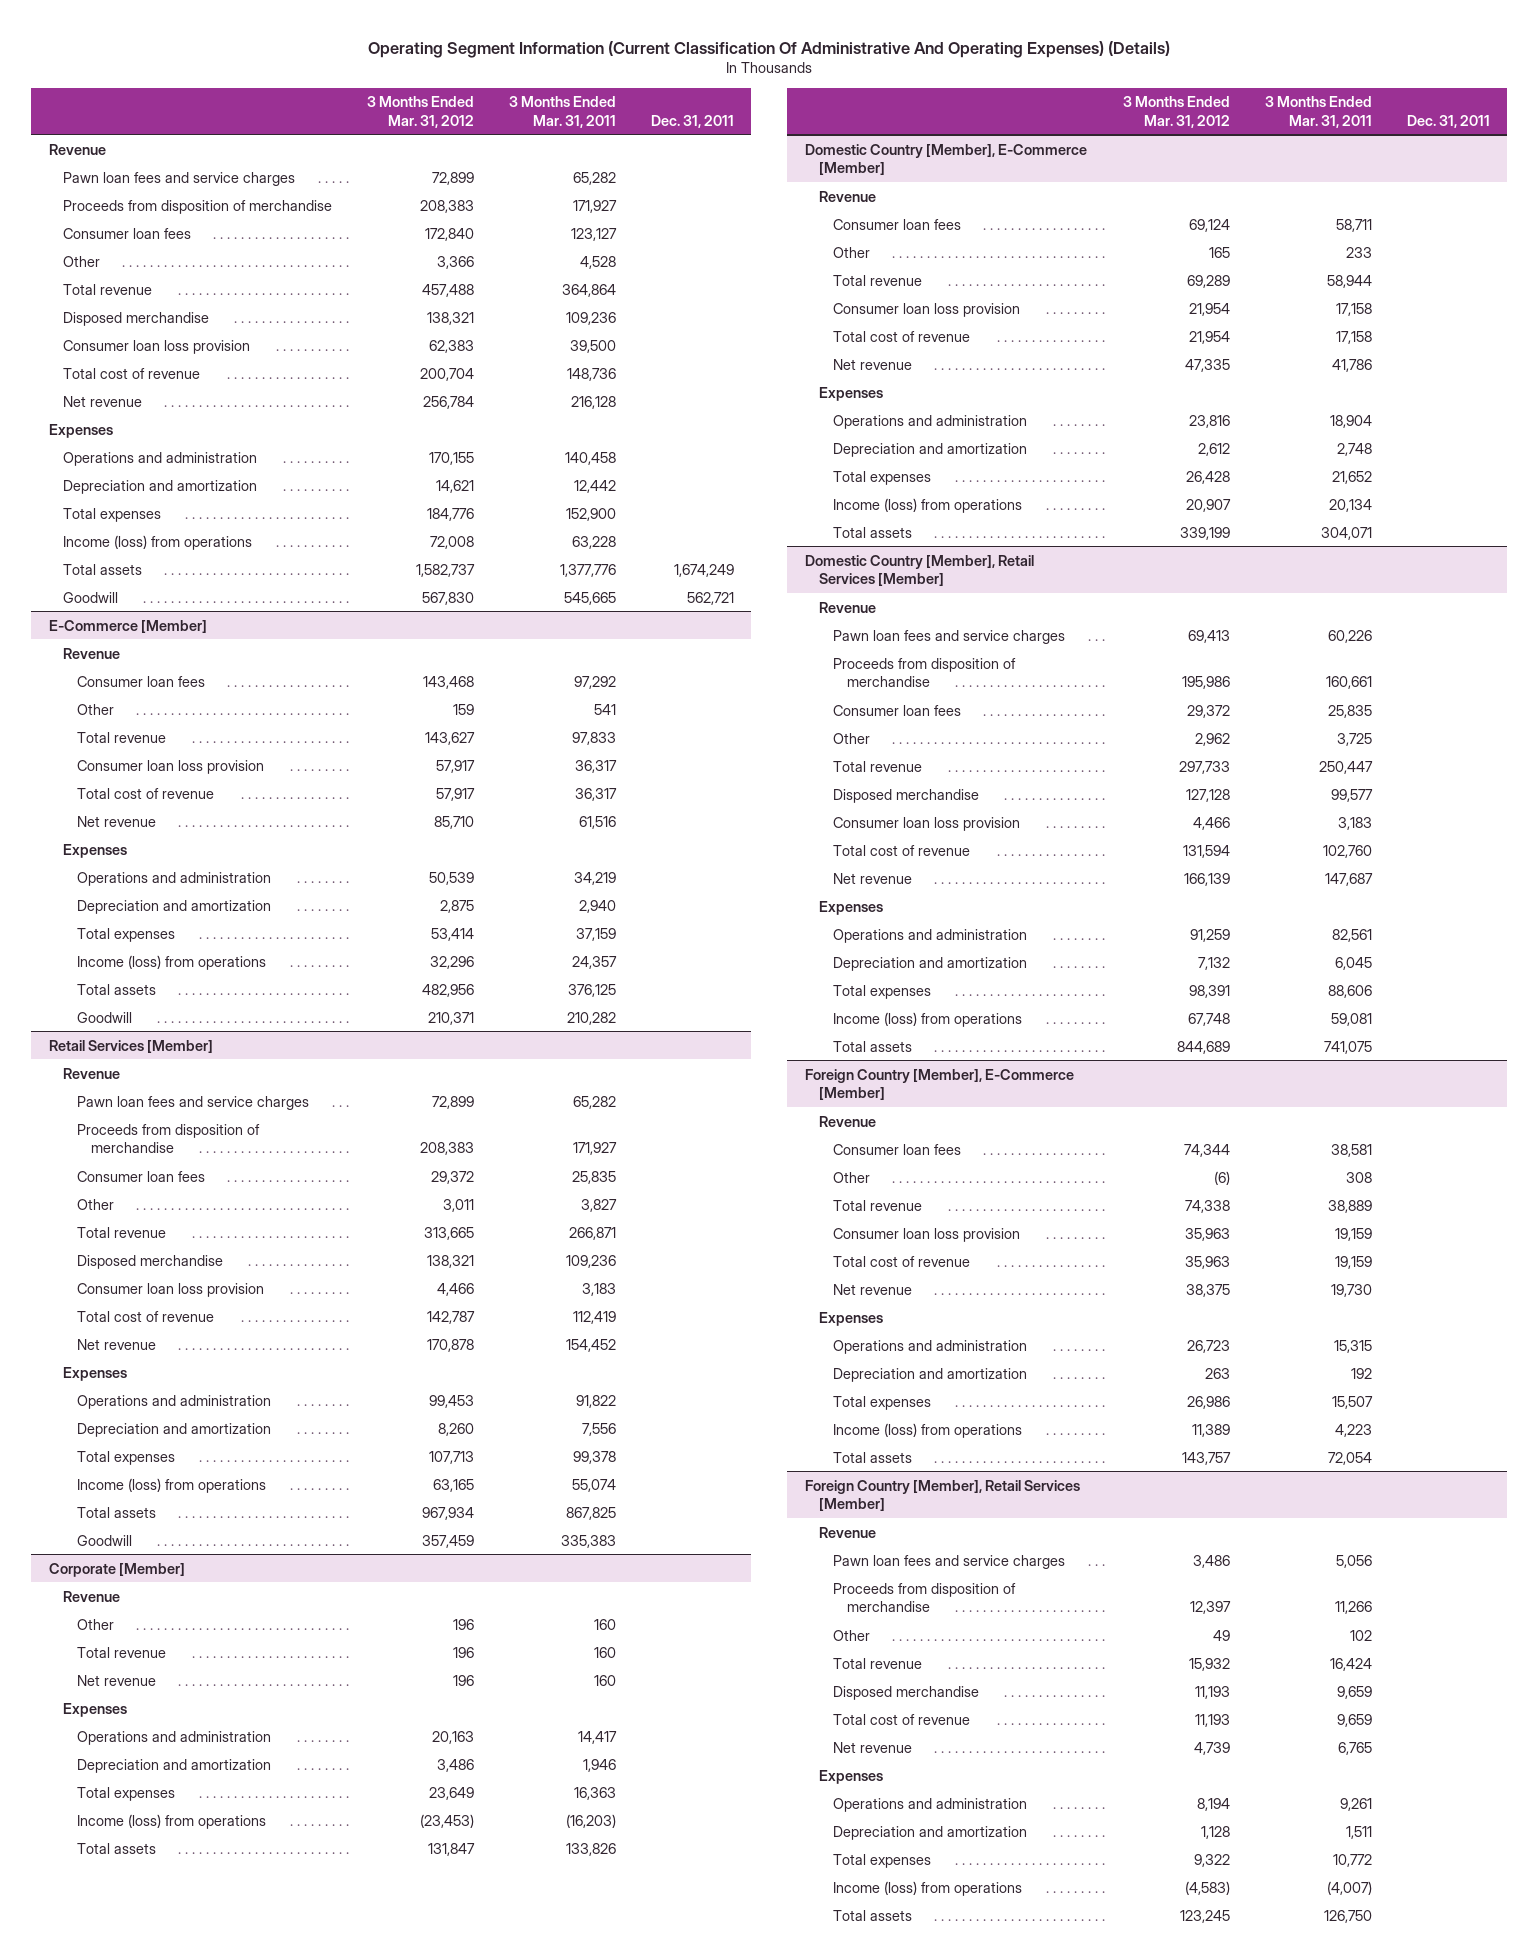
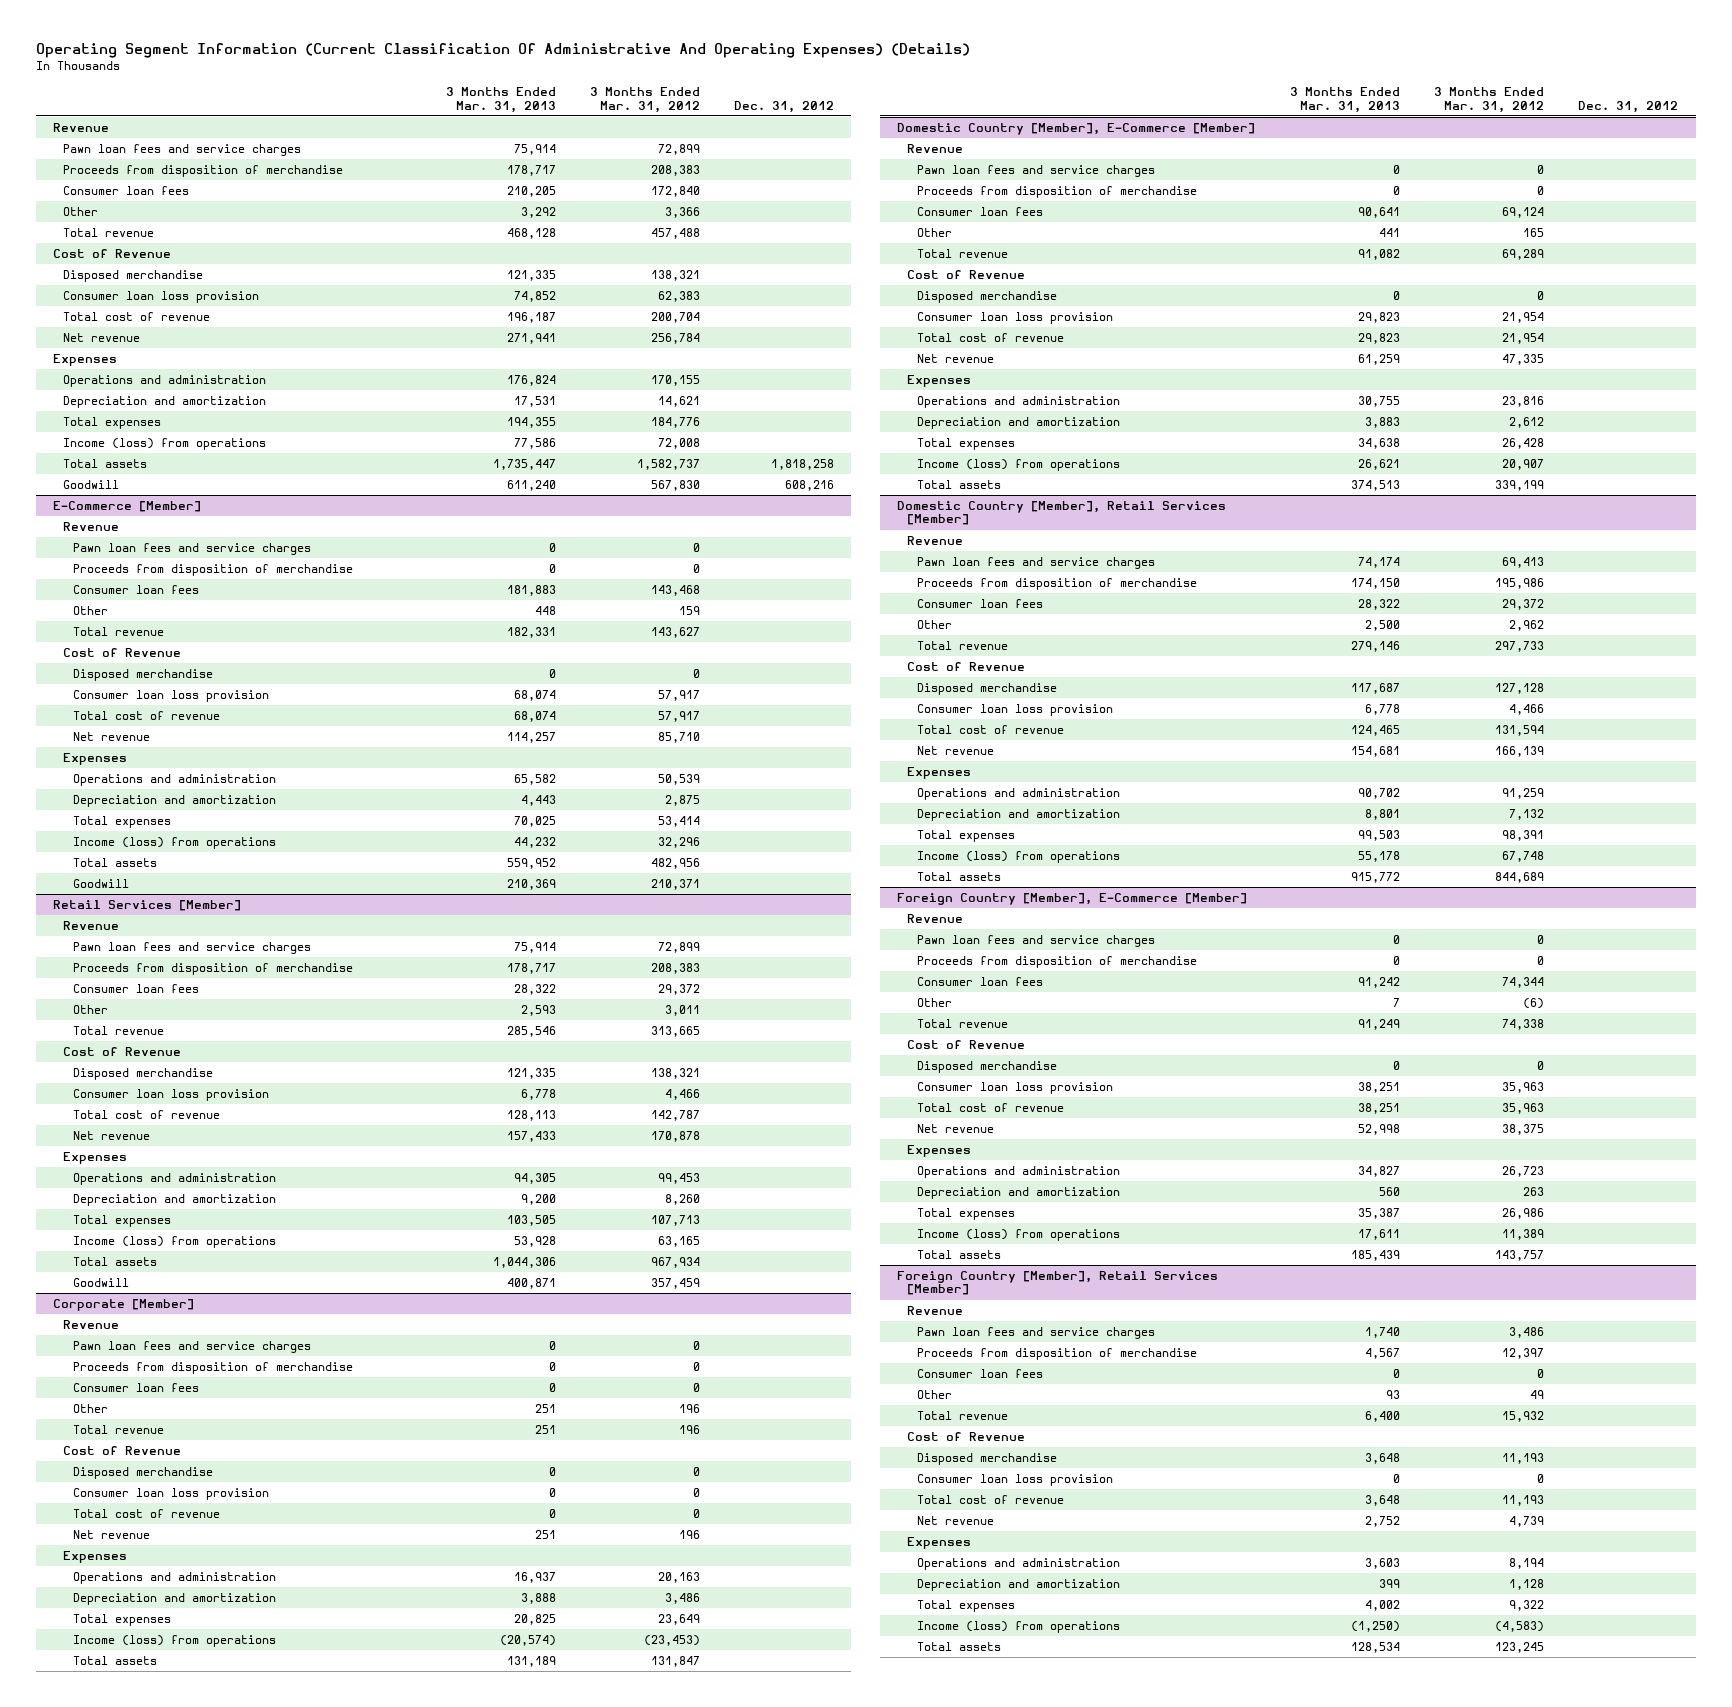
[508,96,616,128] 3 Months Ended Mar. 31, 2011 -> none
[650,114,734,128] Dec. 31, 2011 -> none
none -> [445,87,556,113] 3 Months Ended Mar. 31, 2013
none -> [734,100,835,113] Dec. 31, 2012
none -> [53,248,172,258] Cost of Revenue
none -> [72,542,311,555] Pawn loan fees and service charges
none -> [72,563,353,576] Proceeds from disposition of merchandise
none -> [63,647,182,657] Cost of Revenue
none -> [72,668,213,681] Disposed merchandise
none -> [63,1046,182,1056] Cost of Revenue
none -> [72,1340,311,1353] Pawn loan fees and service charges
none -> [72,1361,353,1374] Proceeds from disposition of merchandise
none -> [72,1382,199,1392] Consumer loan fees
none -> [63,1445,182,1455] Cost of Revenue
none -> [72,1466,213,1479] Disposed merchandise
none -> [72,1487,269,1500] Consumer loan loss provision
none -> [72,1508,220,1518] Total cost of revenue
none -> [917,164,1156,177] Pawn loan fees and service charges
none -> [917,185,1198,198] Proceeds from disposition of merchandise
none -> [907,269,1026,279] Cost of Revenue
none -> [917,290,1058,303] Disposed merchandise
none -> [907,661,1026,671] Cost of Revenue
none -> [917,934,1156,947] Pawn loan fees and service charges
none -> [917,955,1198,968] Proceeds from disposition of merchandise
none -> [907,1039,1026,1049] Cost of Revenue
none -> [917,1060,1058,1073] Disposed merchandise
none -> [917,1368,1044,1378] Consumer loan fees
none -> [907,1431,1026,1441] Cost of Revenue
none -> [917,1473,1114,1486] Consumer loan loss provision

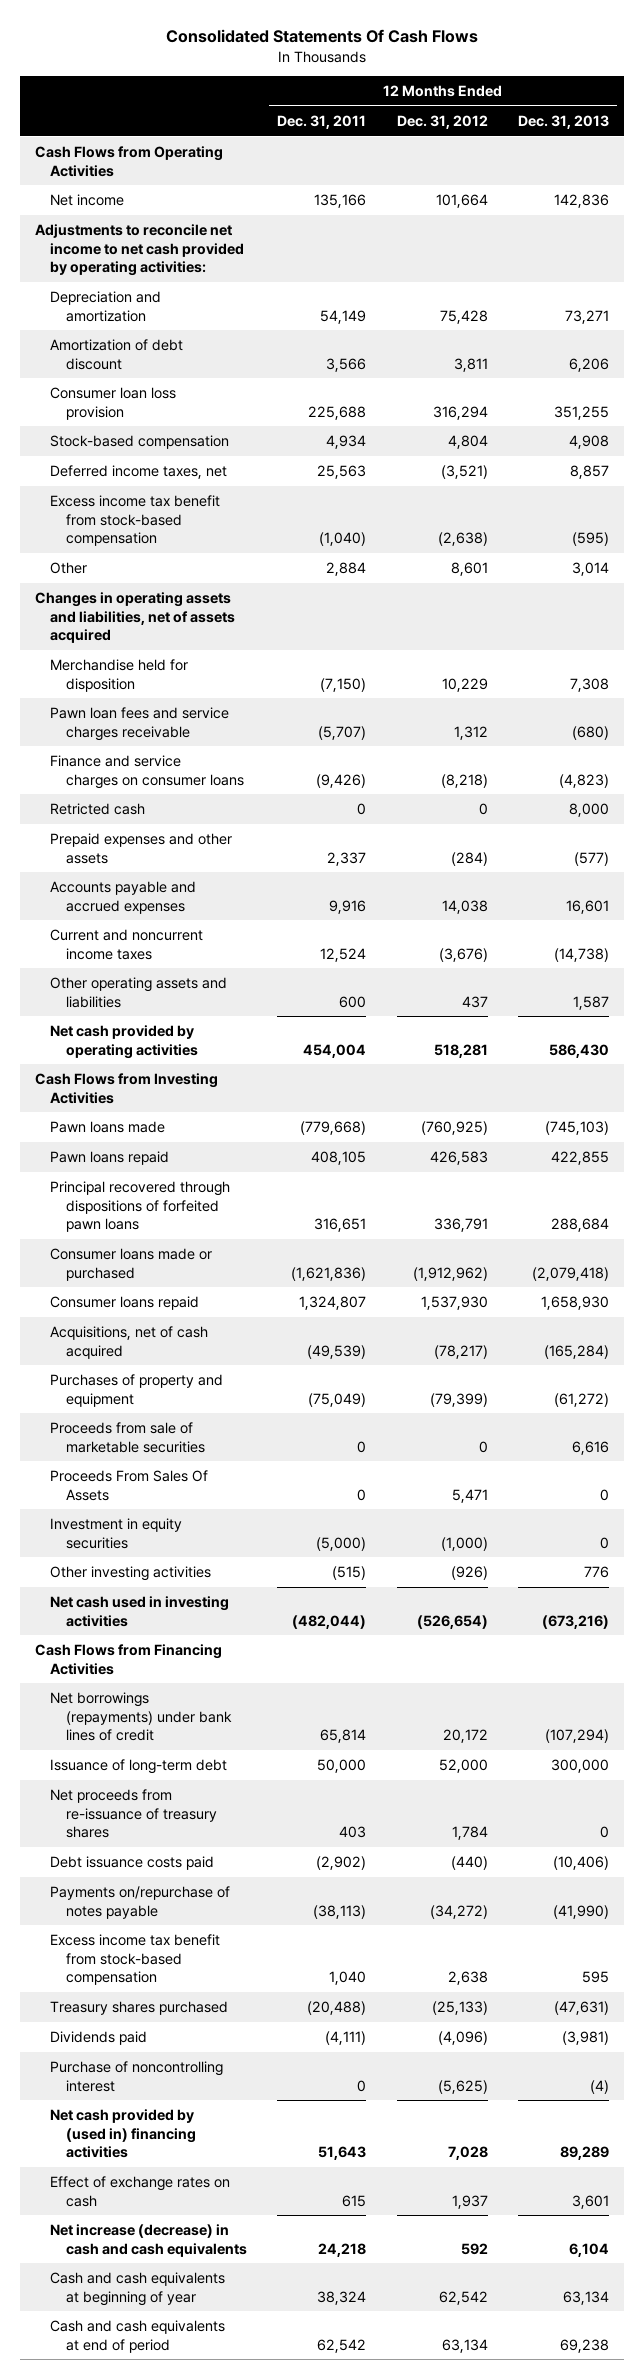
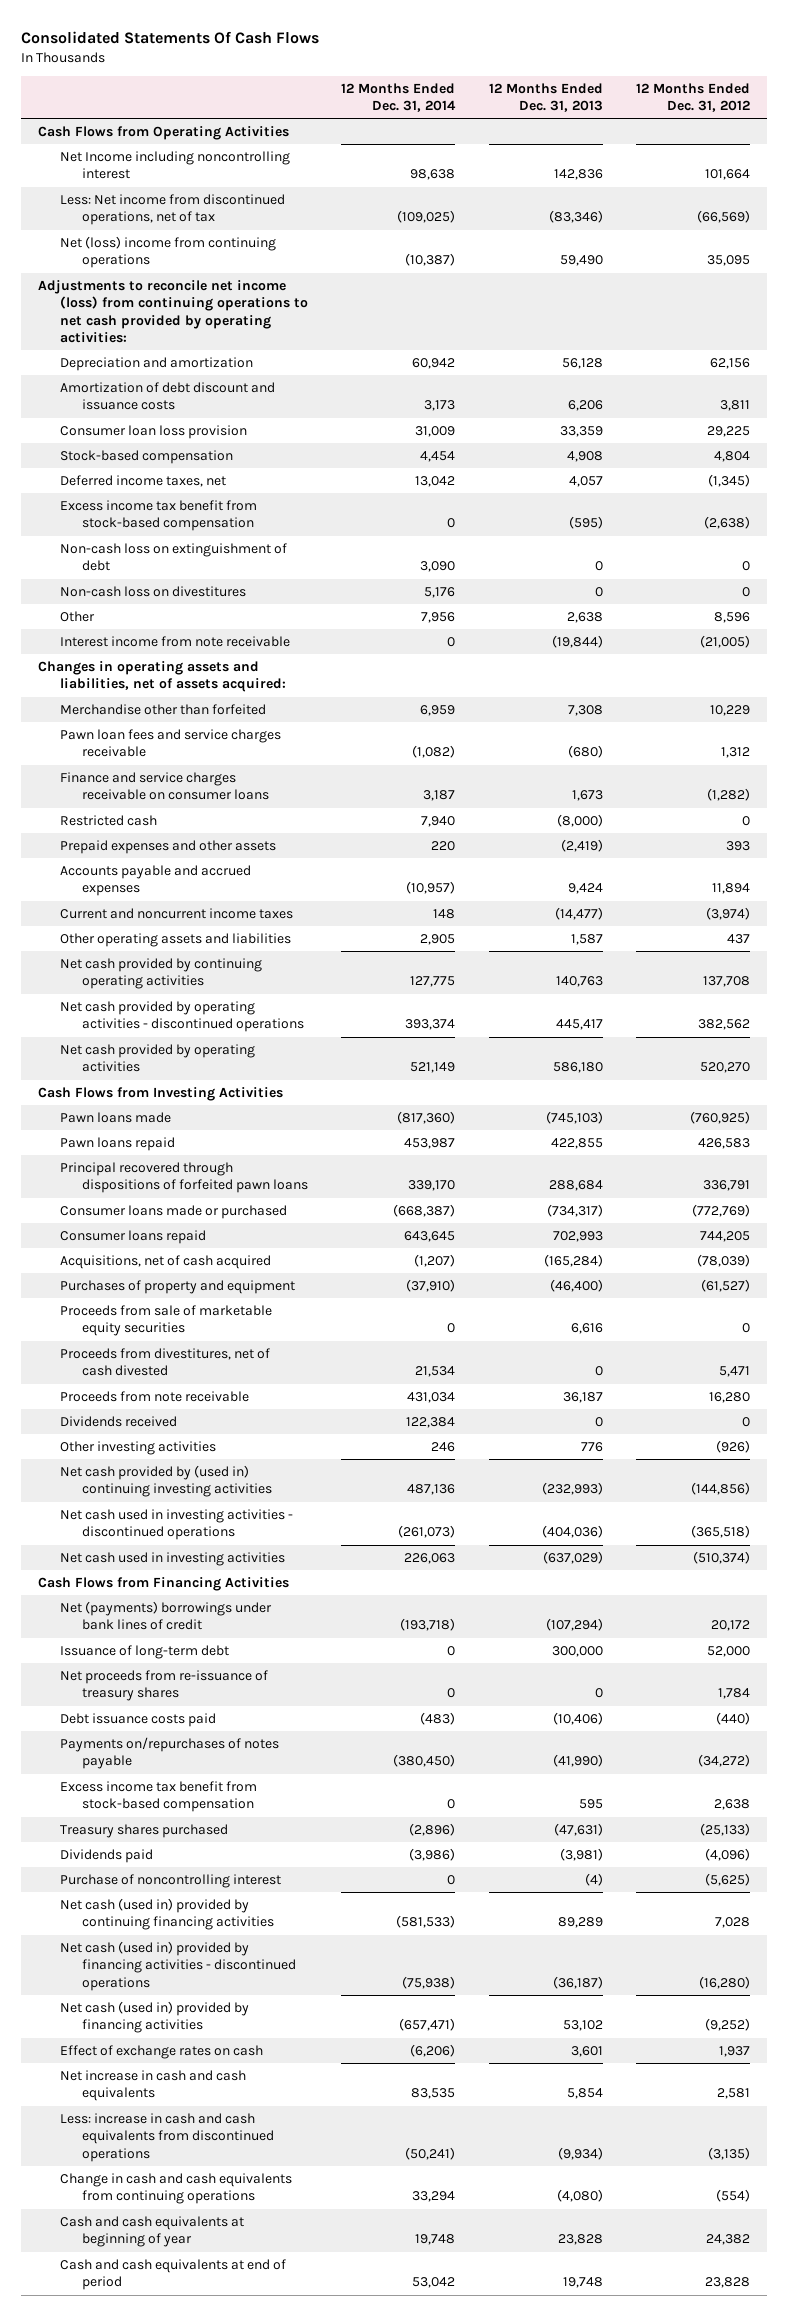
[277,115,367,130] Dec. 31, 2011 -> none
none -> [341,82,457,112] 12 Months Ended Dec. 31, 2014
[50,194,125,207] Net income -> [59,151,290,180] Net Income including noncontrolling interest
none -> [59,194,285,226] Less: Net income from discontinued operations, net of tax
none -> [59,236,276,269] Net (loss) income from continuing operations
[35,224,245,276] Adjustments to reconcile net income to net cash provided by operating activities: -> [37,280,308,343] Adjustments to reconcile net income (loss) from continuing operations to net cash provided by operating activities:
[439,309,488,324] 75,428 -> [710,358,751,370] 62,156
[565,309,610,324] 73,271 -> [561,358,603,370] 56,128
[50,339,184,370] Amortization of debt discount -> [59,382,275,411] Amortization of debt discount and issuance costs
[432,405,488,420] 316,294 -> [707,426,751,438] 29,225
[554,405,610,420] 351,255 -> [559,426,603,438] 33,359
[440,465,488,480] (3,521) -> [708,474,751,488] (1,345)
[570,465,610,480] 8,857 -> [568,476,603,488] 4,057
none -> [59,543,287,572] Non-cash loss on extinguishment of debt
none -> [59,586,246,598] Non-cash loss on divestitures
[450,562,488,577] 8,601 -> [714,612,751,624] 8,596
[572,562,610,577] 3,014 -> [566,612,603,624] 2,638
none -> [59,636,290,648] Interest income from note receivable
[35,592,236,643] Changes in operating assets and liabilities, net of assets acquired -> [37,661,286,693] Changes in operating assets and liabilities, net of assets acquired:
[50,659,189,692] Merchandise held for disposition -> [59,704,266,716] Merchandise other than forfeited
[50,755,244,789] Finance and service charges on consumer loans -> [59,772,269,801] Finance and service charges receivable on consumer loans
[440,773,488,788] (8,218) -> [707,788,751,802] (1,282)
[559,773,610,788] (4,823) -> [571,790,603,802] 1,673
[50,803,146,816] Retricted cash -> [59,815,157,827] Restricted cash
[569,803,610,818] 8,000 -> [556,814,603,828] (8,000)
[450,851,488,866] (284) -> [726,841,751,852] 393
[574,851,610,866] (577) -> [560,839,603,853] (2,419)
[441,899,488,914] 14,038 -> [712,883,751,895] 11,894
[566,899,610,914] 16,601 -> [567,883,603,895] 9,424
[438,947,488,962] (3,676) -> [706,907,751,921] (3,974)
[554,947,610,962] (14,738) -> [554,907,603,921] (14,477)
none -> [59,958,262,990] Net cash provided by continuing operating activities
none -> [59,1001,304,1033] Net cash provided by operating activities - discontinued operations
[433,1043,488,1058] 518,281 -> [700,1062,751,1074] 520,270
[549,1043,610,1058] 586,430 -> [552,1062,603,1074] 586,180
[50,1518,183,1549] Investment in equity securities -> none
[412,1266,488,1281] (1,912,962) -> [692,1204,751,1218] (772,769)
[532,1266,610,1281] (2,079,418) -> [546,1204,603,1218] (734,317)
[420,1296,488,1311] 1,537,930 -> [700,1231,751,1243] 744,205
[541,1296,610,1311] 1,658,930 -> [552,1231,603,1243] 702,993
[433,1344,488,1359] (78,217) -> [697,1254,751,1268] (78,039)
[429,1392,488,1407] (79,399) -> [701,1279,751,1293] (61,527)
[554,1392,610,1407] (61,272) -> [549,1279,603,1293] (46,400)
[50,1422,205,1453] Proceeds from sale of marketable securities -> [59,1305,272,1337] Proceeds from sale of marketable equity securities
[50,1470,209,1501] Proceeds From Sales Of Assets -> [59,1348,270,1377] Proceeds from divestitures, net of cash divested
none -> [59,1391,249,1403] Proceeds from note receivable
none -> [59,1416,177,1428] Dividends received
none -> [59,1465,272,1498] Net cash provided by (used in) continuing investing activities
none -> [59,1509,293,1541] Net cash used in investing activities - discontinued operations
[416,1614,488,1629] (526,654) -> [693,1551,751,1565] (510,374)
[542,1614,610,1629] (673,216) -> [542,1551,603,1565] (637,029)
[50,1692,232,1741] Net borrowings (repayments) under bank lines of credit -> [59,1601,272,1631] Net (payments) borrowings under bank lines of credit
[50,1886,231,1919] Payments on/repurchase of notes payable -> [59,1737,279,1770] Payments on/repurchases of notes payable
none -> [59,1898,274,1931] Net cash (used in) provided by continuing financing activities
none -> [59,1941,296,1991] Net cash (used in) provided by financing activities - discontinued operations
[50,2109,196,2158] Net cash provided by (used in) financing activities -> [59,2001,249,2034] Net cash (used in) provided by financing activities
[447,2145,488,2160] 7,028 -> [705,2018,751,2032] (9,252)
[560,2145,610,2160] 89,289 -> [562,2020,603,2032] 53,102
[50,2224,247,2257] Net increase (decrease) in cash and cash equivalents -> [59,2070,246,2102] Net increase in cash and cash equivalents
[460,2242,488,2255] 592 -> [717,2088,751,2100] 2,581
[569,2242,610,2257] 6,104 -> [566,2088,603,2100] 5,854
none -> [59,2113,274,2162] Less: increase in cash and cash equivalents from discontinued operations
none -> [59,2173,292,2205] Change in cash and cash equivalents from continuing operations
[438,2290,488,2305] 62,542 -> [706,2234,751,2246] 24,382
[563,2290,610,2305] 63,134 -> [557,2234,603,2246] 23,828
[441,2338,488,2353] 63,134 -> [705,2277,751,2289] 23,828
[560,2338,610,2353] 69,238 -> [562,2277,603,2289] 19,748

